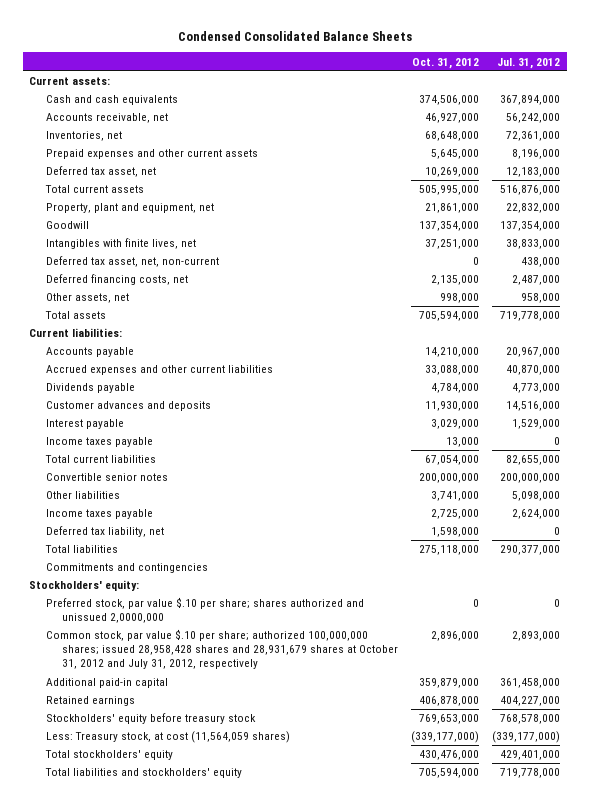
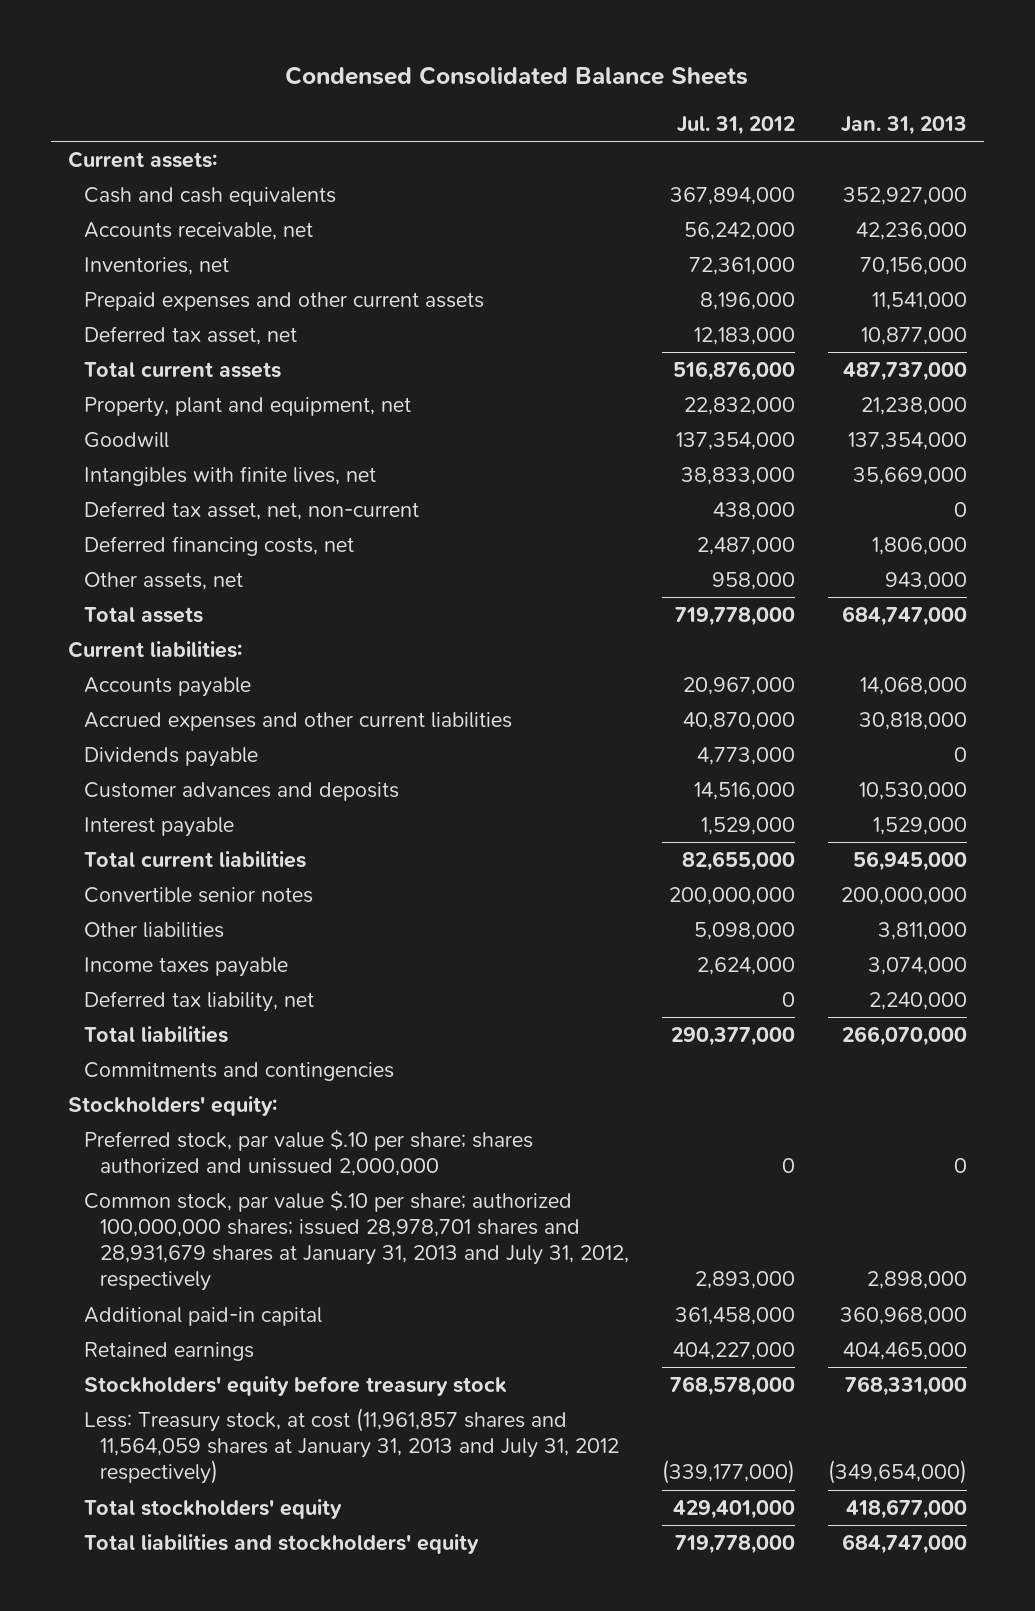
[412,57,480,69] Oct. 31, 2012 -> none
none -> [841,115,968,135] Jan. 31, 2013
[45,437,153,448] Income taxes payable -> none
[45,597,364,624] Preferred stock, par value $.10 per share; shares authorized and unissued 2,0000,000 -> [83,1129,533,1177] Preferred stock, par value $.10 per share; shares authorized and unissued 2,000,000
[45,629,398,670] Common stock, par value $.10 per share; authorized 100,000,000 shares; issued 28,958,428 shares and 28,931,679 shares at October 31, 2012 and July 31, 2012, respectively -> [83,1190,629,1292] Common stock, par value $.10 per share; authorized 100,000,000 shares; issued 28,978,701 shares and 28,931,679 shares at January 31, 2013 and July 31, 2012, respectively
[45,731,290,744] Less: Treasury stock, at cost (11,564,059 shares) -> [83,1408,619,1485] Less: Treasury stock, at cost (11,961,857 shares and 11,564,059 shares at January 31, 2013 and July 31, 2012 respectively)

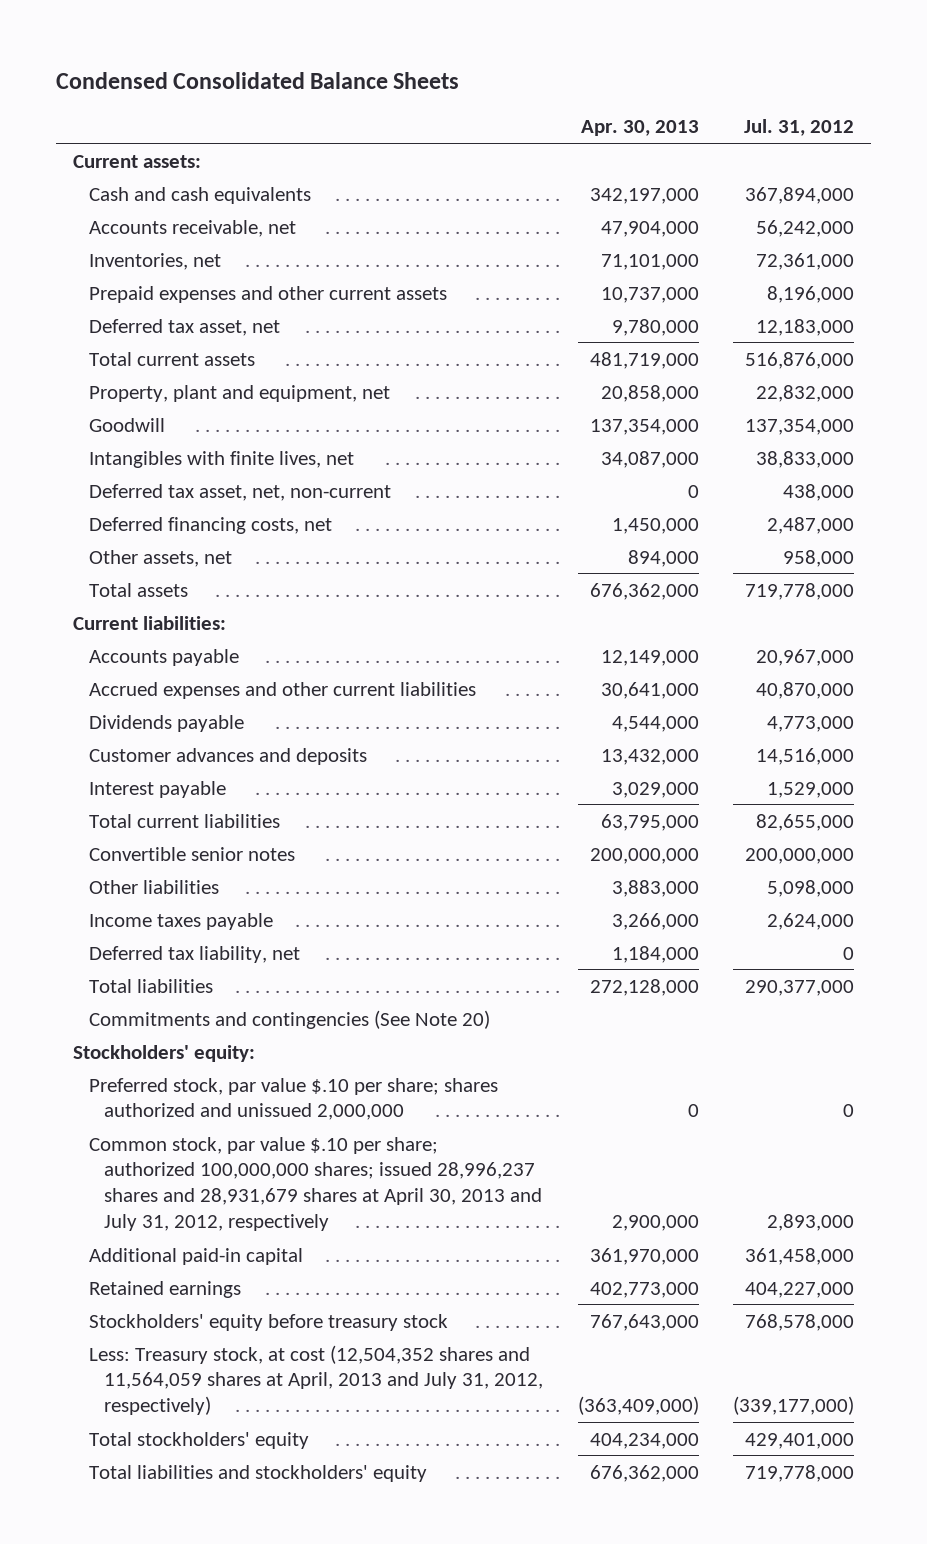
[841,115,968,135] Jan. 31, 2013 -> none
none -> [580,120,699,137] Apr. 30, 2013
[83,1062,394,1082] Commitments and contingencies -> [88,1009,490,1029] Commitments and contingencies (See Note 20)
[83,1190,629,1292] Common stock, par value $.10 per share; authorized 100,000,000 shares; issued 28,978,701 shares and 28,931,679 shares at January 31, 2013 and July 31, 2012, respectively -> [88,1136,543,1231] Common stock, par value $.10 per share; authorized 100,000,000 shares; issued 28,996,237 shares and 28,931,679 shares at April 30, 2013 and July 31, 2012, respectively
[83,1408,619,1485] Less: Treasury stock, at cost (11,961,857 shares and 11,564,059 shares at January 31, 2013 and July 31, 2012 respectively) -> [88,1344,544,1416] Less: Treasury stock, at cost (12,504,352 shares and 11,564,059 shares at April, 2013 and July 31, 2012, respectively)

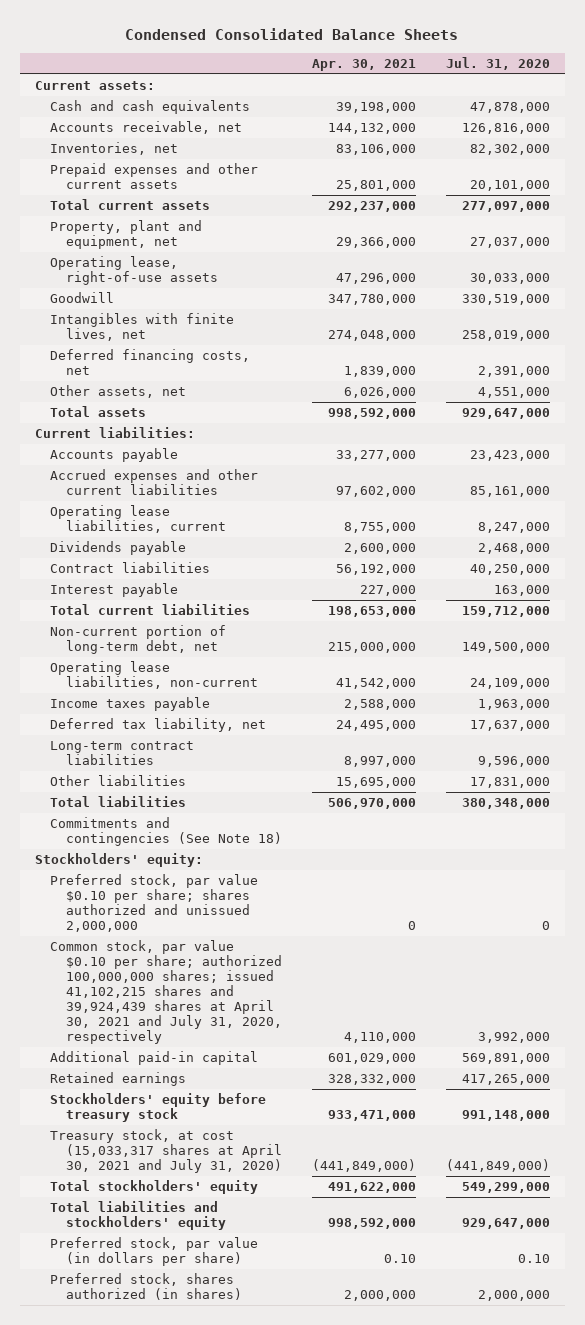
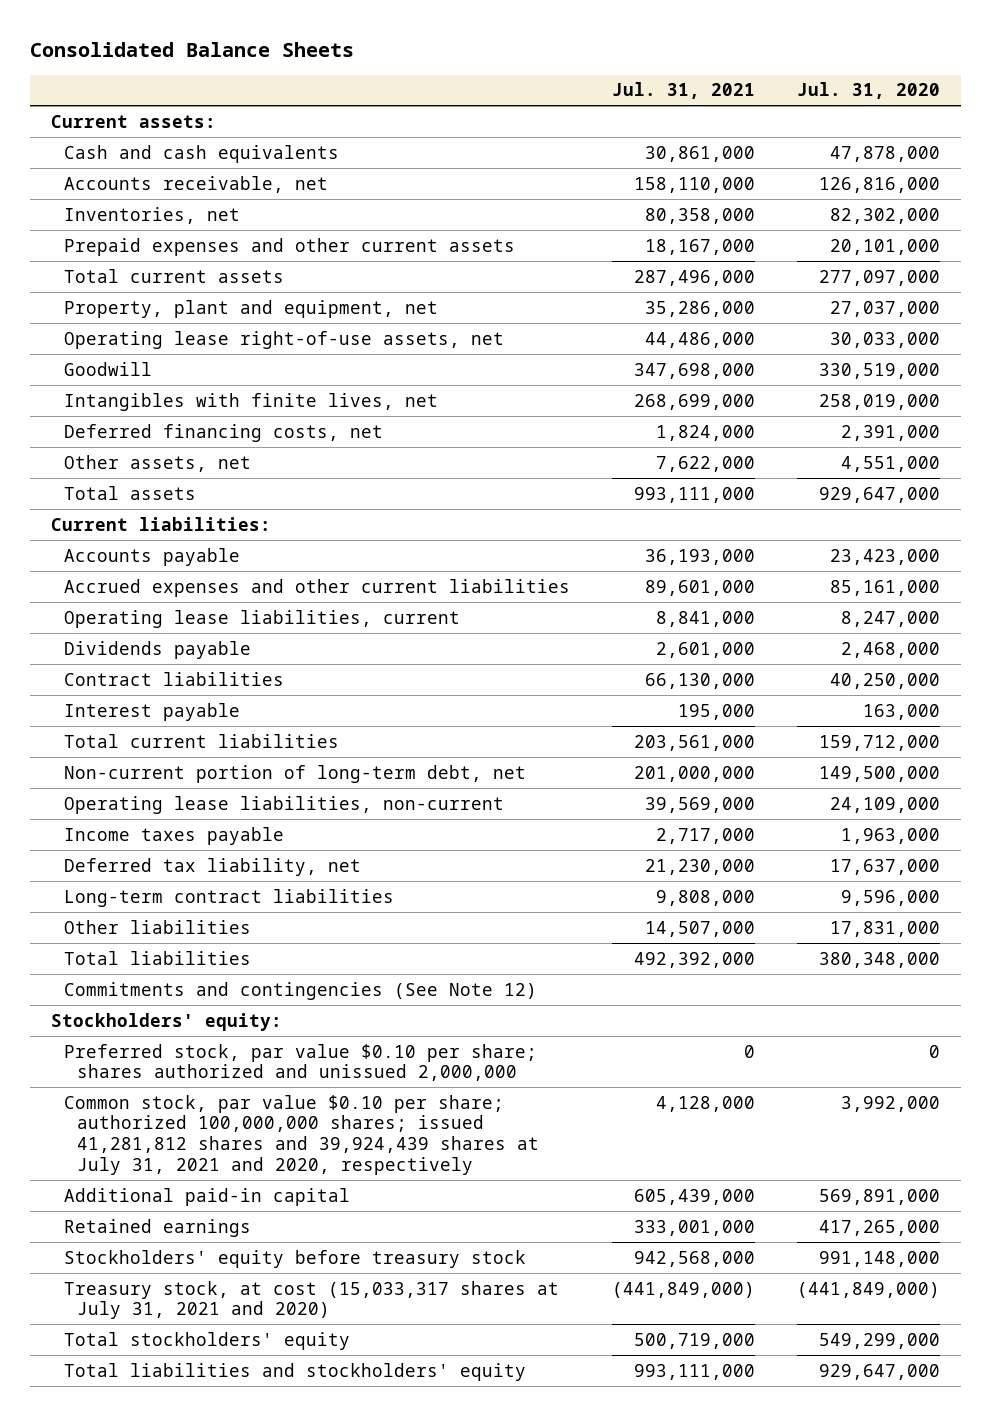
[125,27,459,40] Condensed Consolidated Balance Sheets -> [30,42,355,58] Consolidated Balance Sheets
[312,58,417,71] Apr. 30, 2021 -> none
none -> [611,82,755,100] Jul. 31, 2021
[50,256,218,286] Operating lease, right-of-use assets -> [64,330,505,349] Operating lease right-of-use assets, net
[50,817,282,847] Commitments and contingencies (See Note 18) -> [64,981,538,1000] Commitments and contingencies (See Note 12)
[50,940,282,1044] Common stock, par value $0.10 per share; authorized 100,000,000 shares; issued 41,102,215 shares and 39,924,439 shares at April 30, 2021 and July 31, 2020, respectively -> [64,1094,539,1175] Common stock, par value $0.10 per share; authorized 100,000,000 shares; issued 41,281,812 shares and 39,924,439 shares at July 31, 2021 and 2020, respectively
[50,1129,282,1174] Treasury stock, at cost (15,033,317 shares at April 30, 2021 and July 31, 2020) -> [64,1280,560,1320] Treasury stock, at cost (15,033,317 shares at July 31, 2021 and 2020)
[50,1237,259,1267] Preferred stock, par value (in dollars per share) -> none
[50,1273,242,1301] Preferred stock, shares authorized (in shares) -> none

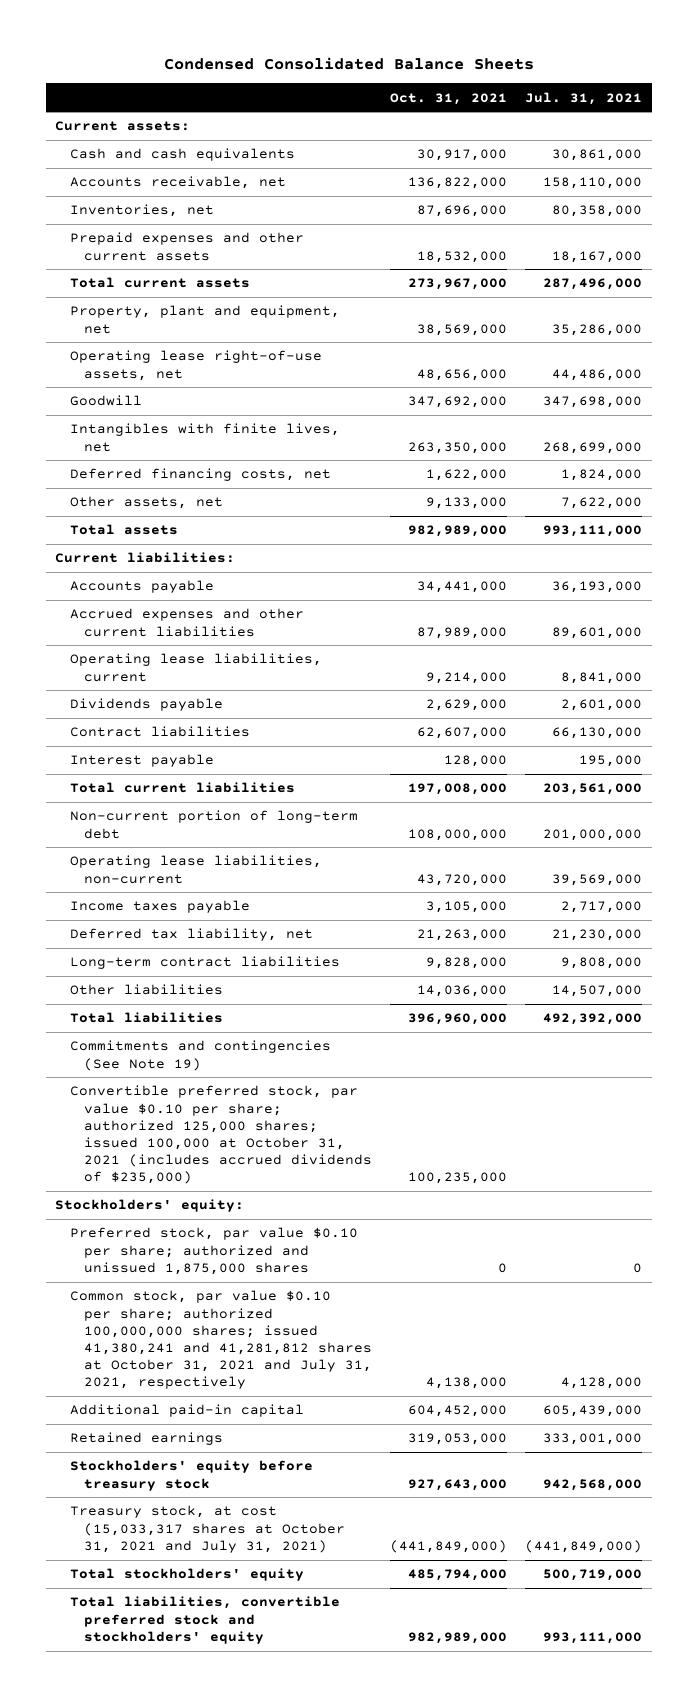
[30,42,355,58] Consolidated Balance Sheets -> [163,56,534,70] Condensed Consolidated Balance Sheets
[796,82,940,100] Jul. 31, 2020 -> none
none -> [390,92,508,105] Oct. 31, 2021
[64,764,527,783] Non-current portion of long-term debt, net -> [69,810,358,839] Non-current portion of long-term debt
[64,981,538,1000] Commitments and contingencies (See Note 12) -> [69,1040,331,1071] Commitments and contingencies (See Note 19)
none -> [69,1085,372,1185] Convertible preferred stock, par value $0.10 per share; authorized 125,000 shares; issued 100,000 at October 31, 2021 (includes accrued dividends of $235,000)
[64,1043,538,1082] Preferred stock, par value $0.10 per share; shares authorized and unissued 2,000,000 -> [69,1227,358,1275] Preferred stock, par value $0.10 per share; authorized and unissued 1,875,000 shares
[64,1094,539,1175] Common stock, par value $0.10 per share; authorized 100,000,000 shares; issued 41,281,812 shares and 39,924,439 shares at July 31, 2021 and 2020, respectively -> [69,1290,372,1390] Common stock, par value $0.10 per share; authorized 100,000,000 shares; issued 41,380,241 and 41,281,812 shares at October 31, 2021 and July 31, 2021, respectively
[64,1280,560,1320] Treasury stock, at cost (15,033,317 shares at July 31, 2021 and 2020) -> [69,1505,345,1553] Treasury stock, at cost (15,033,317 shares at October 31, 2021 and July 31, 2021)
[64,1362,527,1381] Total liabilities and stockholders' equity -> [69,1596,340,1644] Total liabilities, convertible preferred stock and stockholders' equity

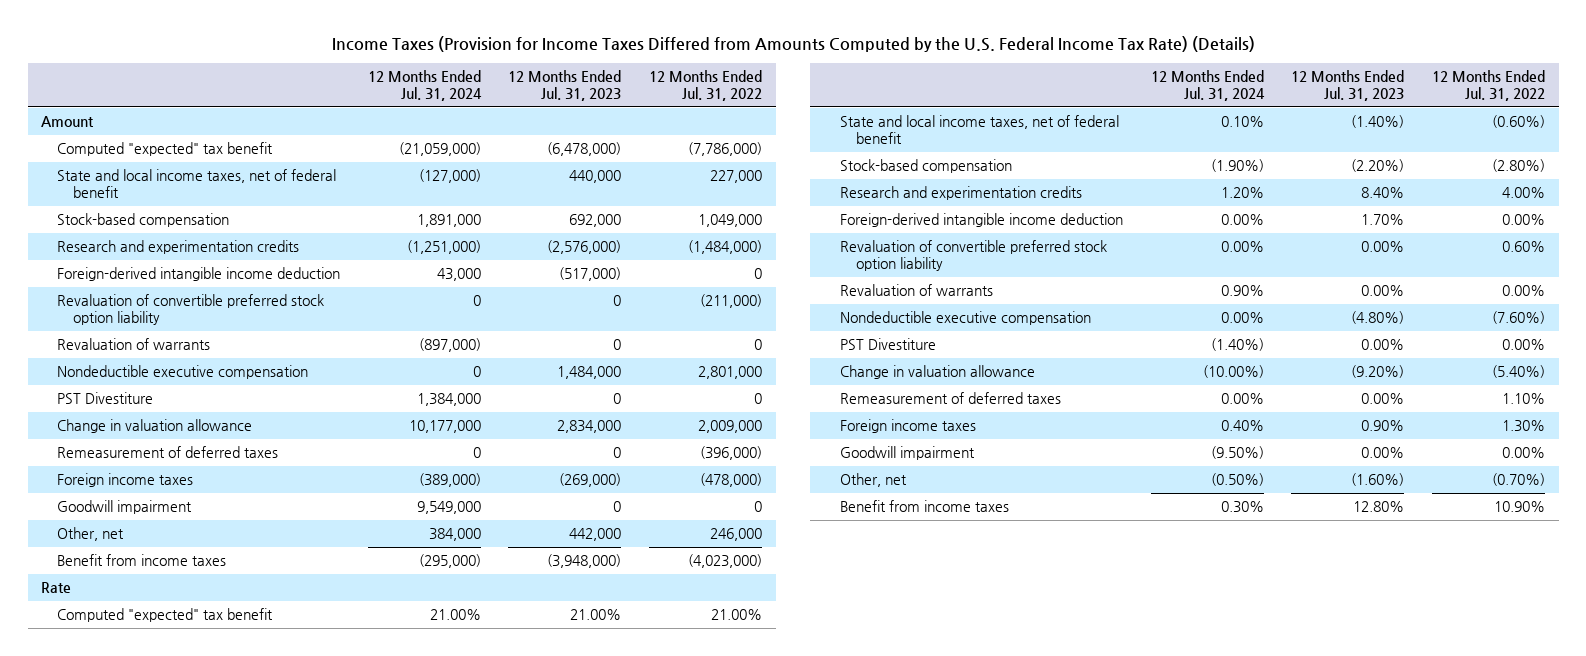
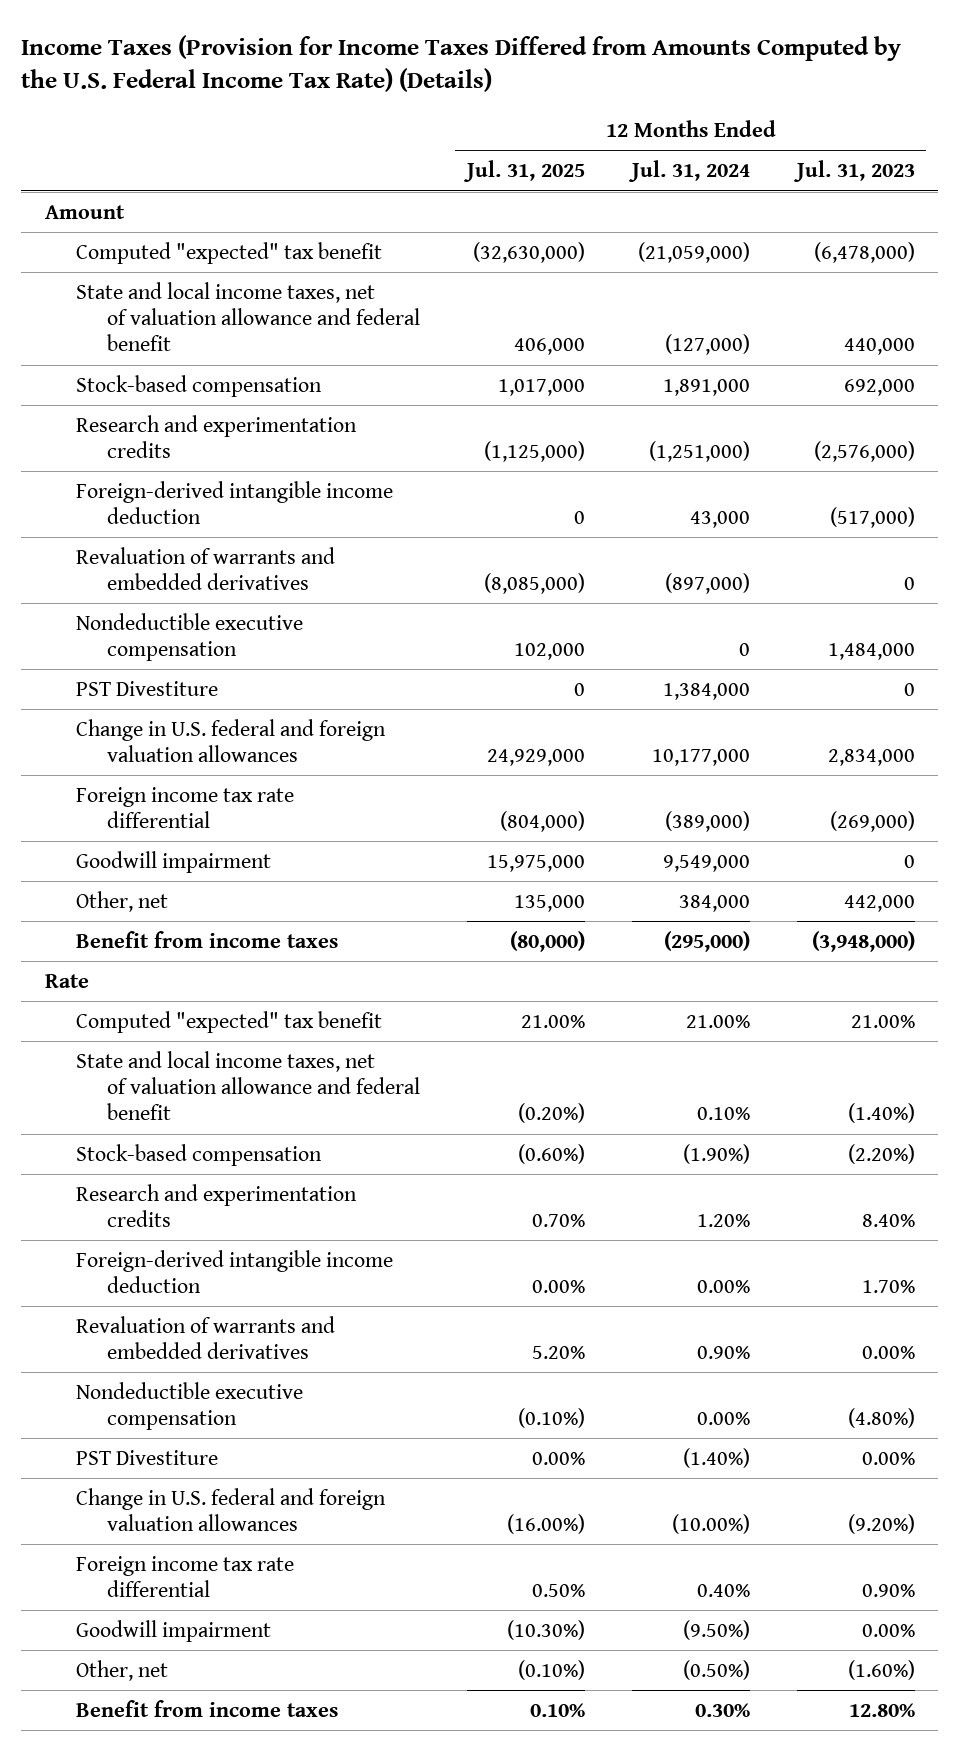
[648,70,762,102] 12 Months Ended Jul. 31, 2022 -> none
none -> [462,160,585,183] Jul. 31, 2025
[57,169,337,199] State and local income taxes, net of federal benefit -> [75,281,421,352] State and local income taxes, net of valuation allowance and federal benefit
[57,294,325,326] Revaluation of convertible preferred stock option liability -> none
[57,338,211,351] Revaluation of warrants -> [75,546,335,590] Revaluation of warrants and embedded derivatives
[57,446,279,459] Remeasurement of deferred taxes -> none
[57,419,253,434] Change in valuation allowance -> [75,718,386,762] Change in U.S. federal and foreign valuation allowances
[57,473,194,488] Foreign income taxes -> [75,786,294,828] Foreign income tax rate differential
[839,115,1119,145] State and local income taxes, net of federal benefit -> [75,1050,421,1121] State and local income taxes, net of valuation allowance and federal benefit
[839,240,1107,272] Revaluation of convertible preferred stock option liability -> none
[839,284,993,297] Revaluation of warrants -> [75,1315,335,1359] Revaluation of warrants and embedded derivatives
[839,392,1061,405] Remeasurement of deferred taxes -> none
[839,365,1035,380] Change in valuation allowance -> [75,1487,386,1531] Change in U.S. federal and foreign valuation allowances
[839,419,976,434] Foreign income taxes -> [75,1555,294,1597] Foreign income tax rate differential

